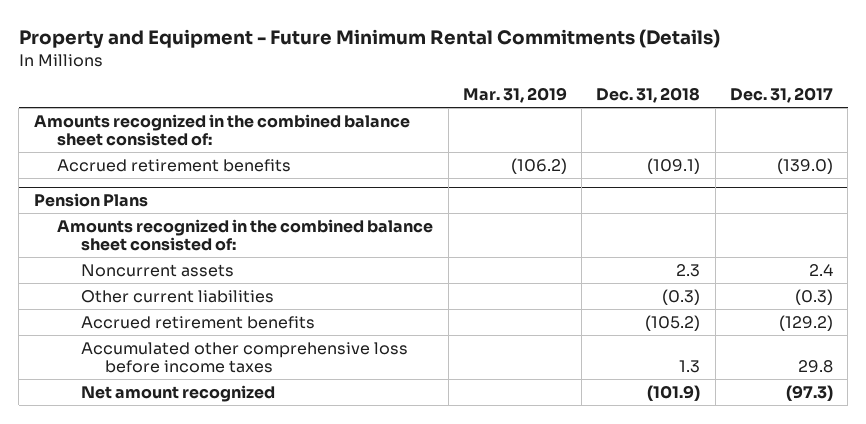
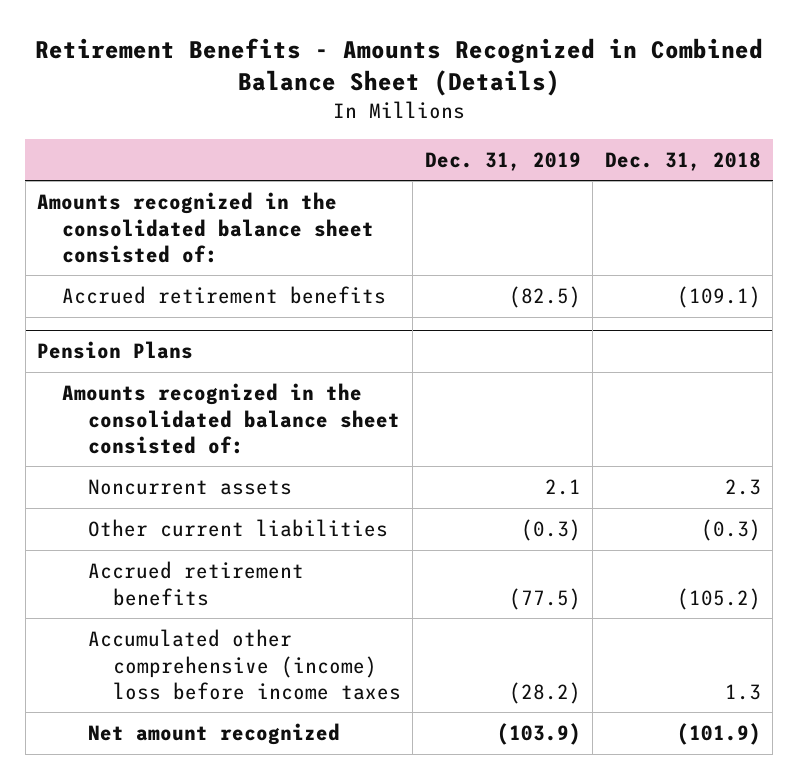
[18,28,720,49] Property and Equipment - Future Minimum Rental Commitments (Details) -> [35,37,764,96] Retirement Benefits - Amounts Recognized in Combined Balance Sheet (Details)
[462,87,567,104] Mar. 31, 2019 -> none
[729,87,833,104] Dec. 31, 2017 -> none
none -> [424,151,581,171] Dec. 31, 2019
[33,113,410,147] Amounts recognized in the combined balance sheet consisted of: -> [37,192,375,263] Amounts recognized in the consolidated balance sheet consisted of:
[57,218,434,252] Amounts recognized in the combined balance sheet consisted of: -> [62,383,400,454] Amounts recognized in the consolidated balance sheet consisted of:
[80,341,408,374] Accumulated other comprehensive loss before income taxes -> [87,629,401,700] Accumulated other comprehensive (income) loss before income taxes

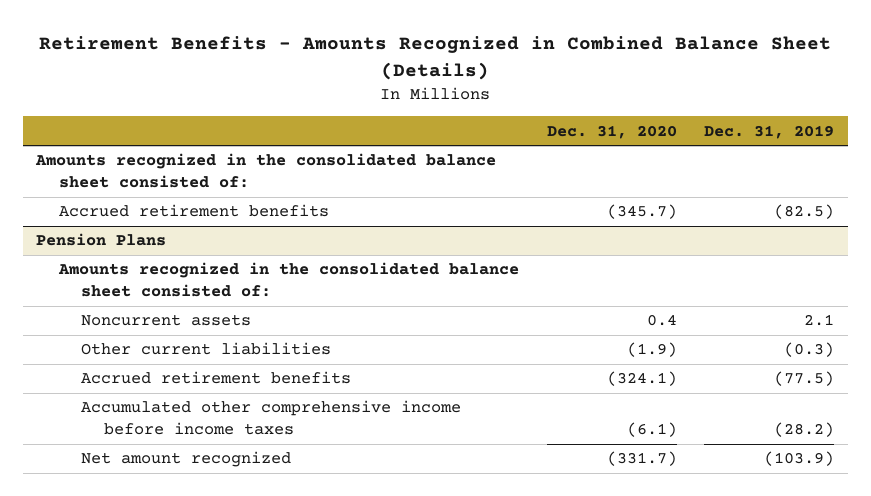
[604,151,761,171] Dec. 31, 2018 -> none
none -> [546,124,677,139] Dec. 31, 2020
[87,629,401,700] Accumulated other comprehensive (income) loss before income taxes -> [81,400,462,436] Accumulated other comprehensive income before income taxes

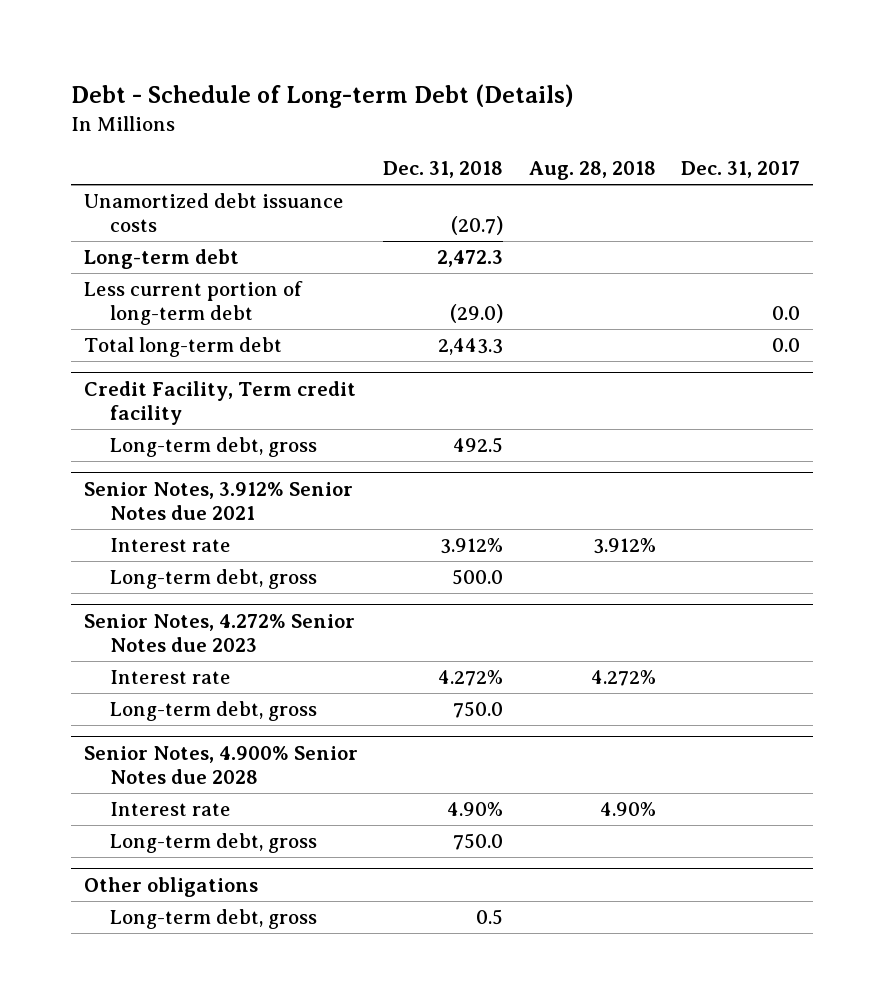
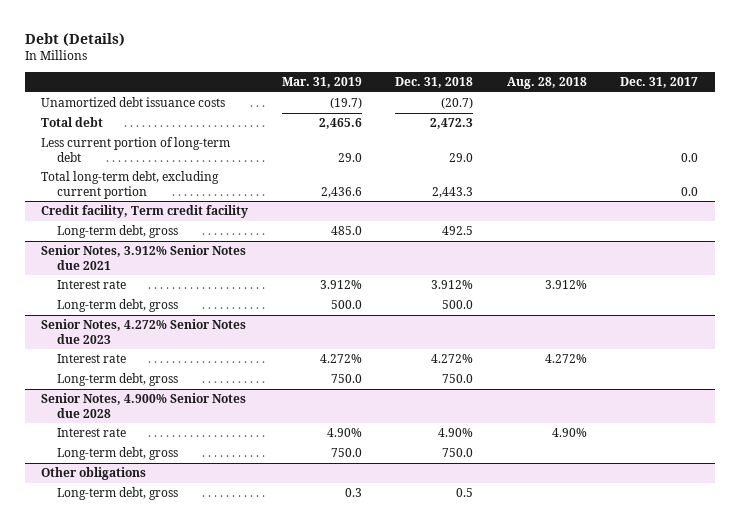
[71,84,575,109] Debt - Schedule of Long-term Debt (Details) -> [24,32,125,46] Debt (Details)
none -> [281,77,362,89] Mar. 31, 2019
[83,249,239,270] Long-term debt -> [41,117,104,128] Total debt
[450,304,504,324] (29.0) -> [449,152,474,162] 29.0
[83,337,282,358] Total long-term debt -> [41,171,220,199] Total long-term debt, excluding current portion
[83,381,356,426] Credit Facility, Term credit facility -> [41,205,249,219] Credit facility, Term credit facility

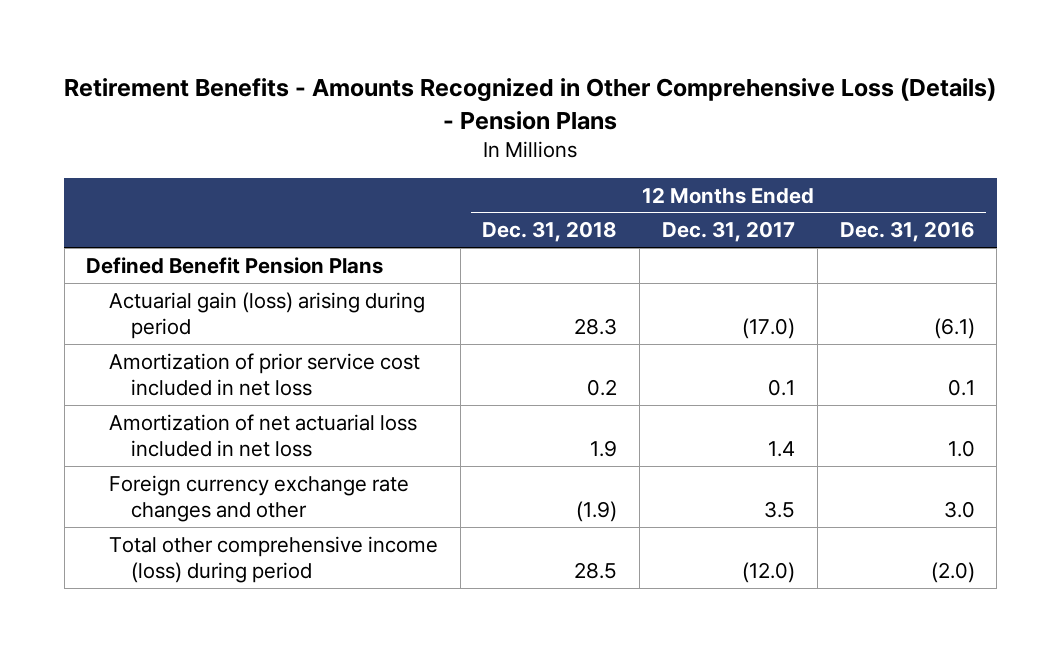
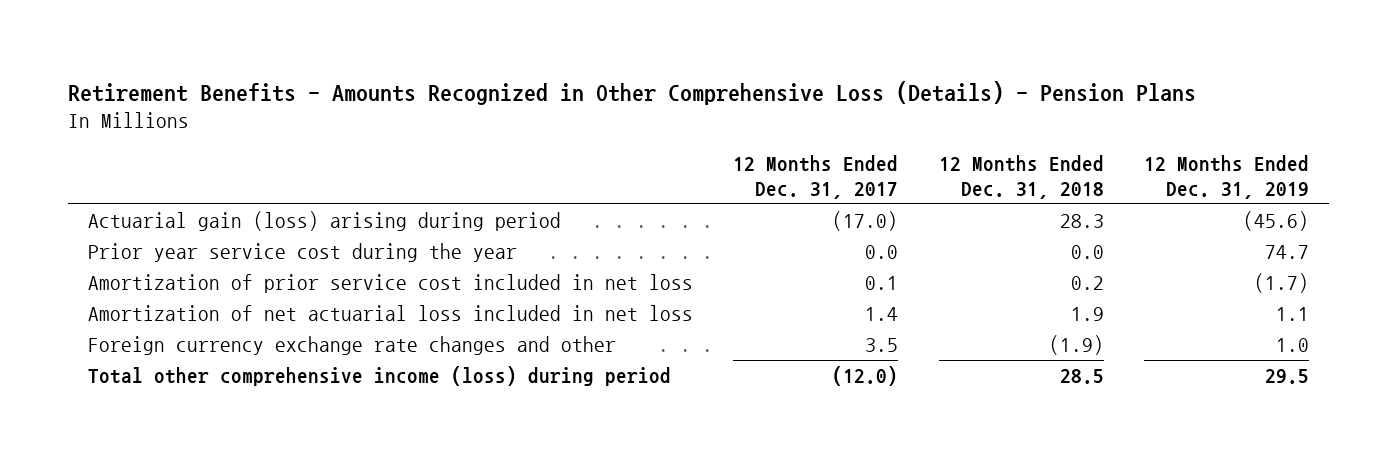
[839,221,975,243] Dec. 31, 2016 -> none
none -> [1143,154,1309,199] 12 Months Ended Dec. 31, 2019
[86,256,384,274] Defined Benefit Pension Plans -> none
none -> [88,243,518,263] Prior year service cost during the year

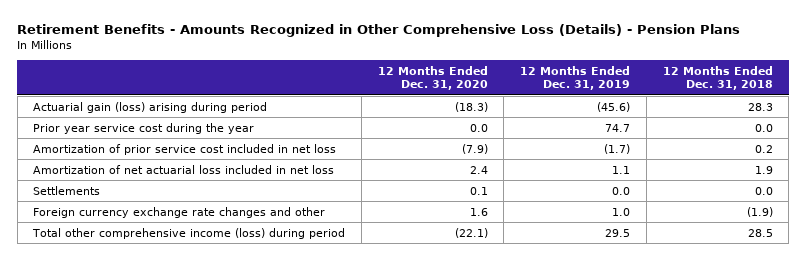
[733,154,899,199] 12 Months Ended Dec. 31, 2017 -> none
none -> [377,65,488,91] 12 Months Ended Dec. 31, 2020
none -> [33,185,101,195] Settlements

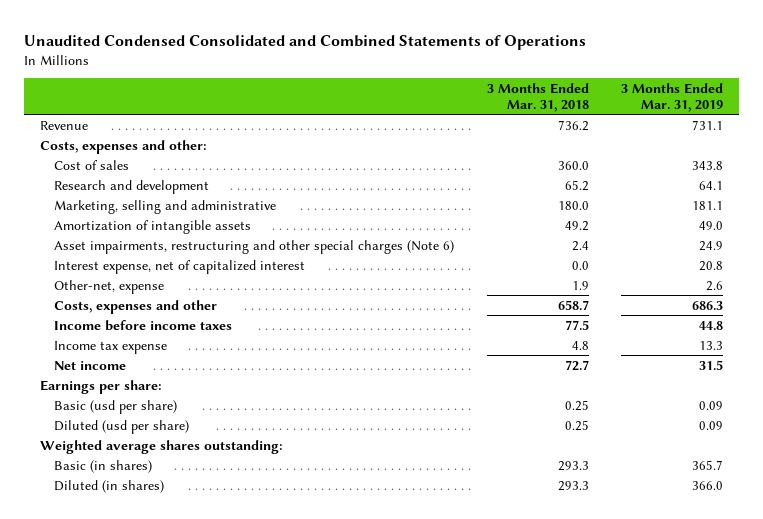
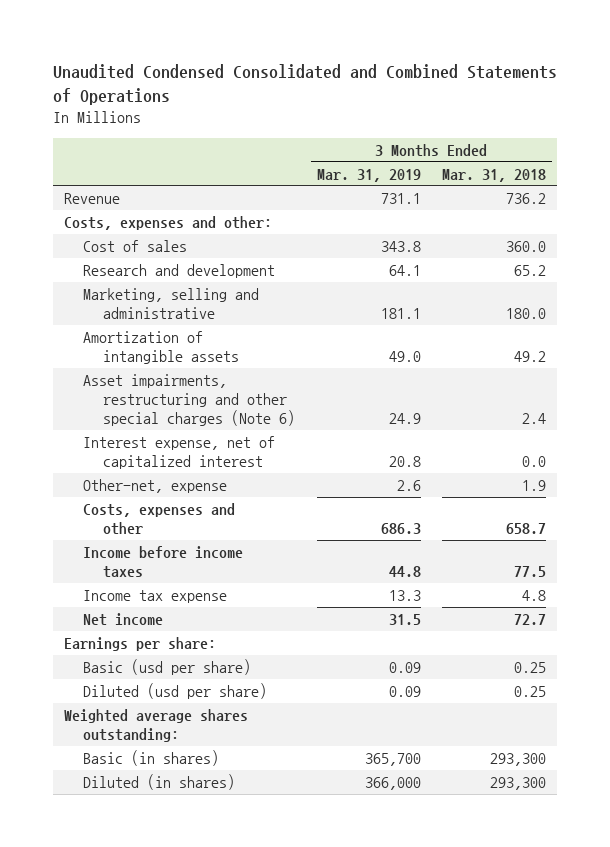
[557,460,589,471] 293.3 -> [490,752,547,766] 293,300
[691,459,723,470] 365.7 -> [364,752,421,766] 365,700
[557,480,589,491] 293.3 -> [490,776,547,790] 293,300
[691,480,723,490] 366.0 -> [364,776,421,790] 366,000

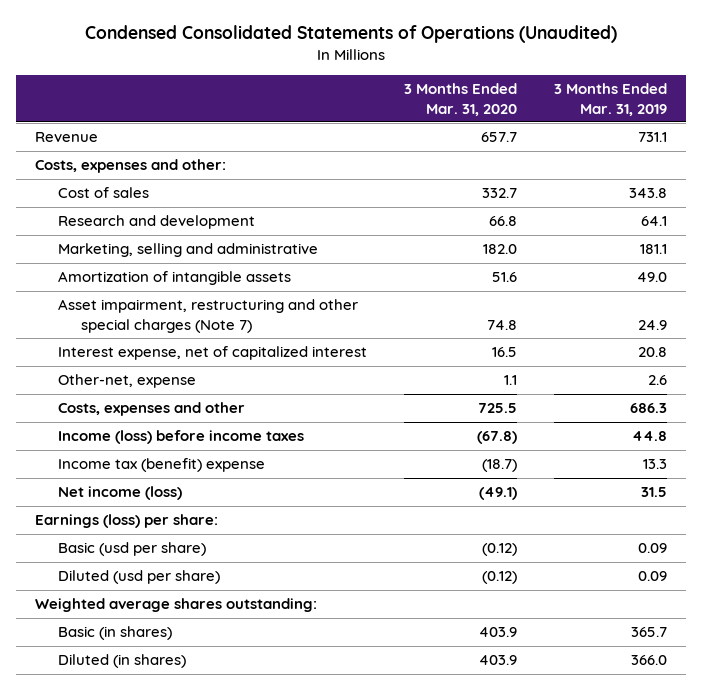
[52,64,557,106] Unaudited Condensed Consolidated and Combined Statements of Operations -> [85,25,618,44] Condensed Consolidated Statements of Operations (Unaudited)
[442,168,547,182] Mar. 31, 2018 -> none
none -> [404,83,518,116] 3 Months Ended Mar. 31, 2020
[83,373,296,427] Asset impairments, restructuring and other special charges (Note 6) -> [57,299,358,333] Asset impairment, restructuring and other special charges (Note 7)
[83,545,244,578] Income before income taxes -> [57,430,304,445] Income (loss) before income taxes
[83,589,228,603] Income tax expense -> [57,458,265,473] Income tax (benefit) expense
[83,612,164,626] Net income -> [57,486,182,501] Net income (loss)
[63,636,216,651] Earnings per share: -> [34,514,218,529] Earnings (loss) per share:
[364,752,421,766] 365,700 -> [631,627,668,638] 365.7
[364,776,421,790] 366,000 -> [631,655,668,666] 366.0

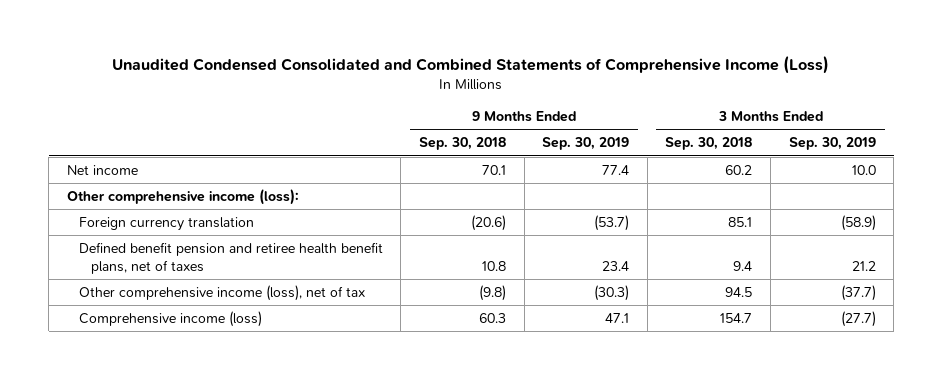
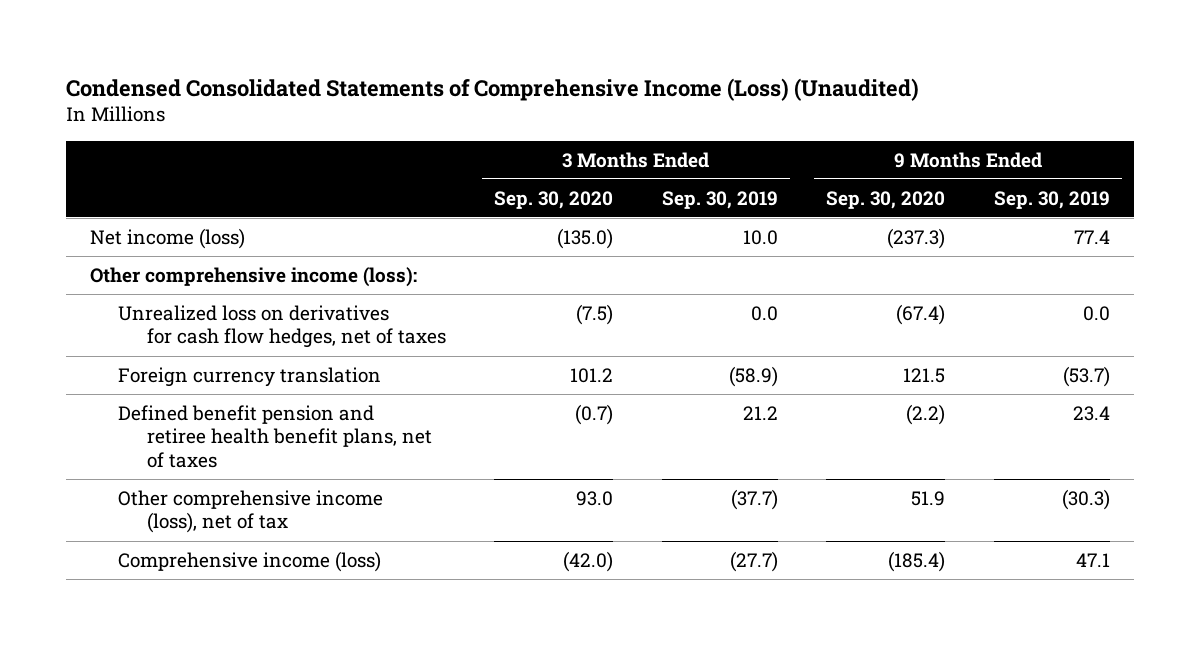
[112,56,830,75] Unaudited Condensed Consolidated and Combined Statements of Comprehensive Income (Loss) -> [65,77,919,101] Condensed Consolidated Statements of Comprehensive Income (Loss) (Unaudited)
[419,137,507,151] Sep. 30, 2018 -> none
[665,137,753,151] Sep. 30, 2018 -> none
none -> [494,190,614,209] Sep. 30, 2020
none -> [826,190,946,209] Sep. 30, 2020
[66,164,138,175] Net income -> [90,228,246,250] Net income (loss)
none -> [118,305,446,349] Unrealized loss on derivatives for cash flow hedges, net of taxes

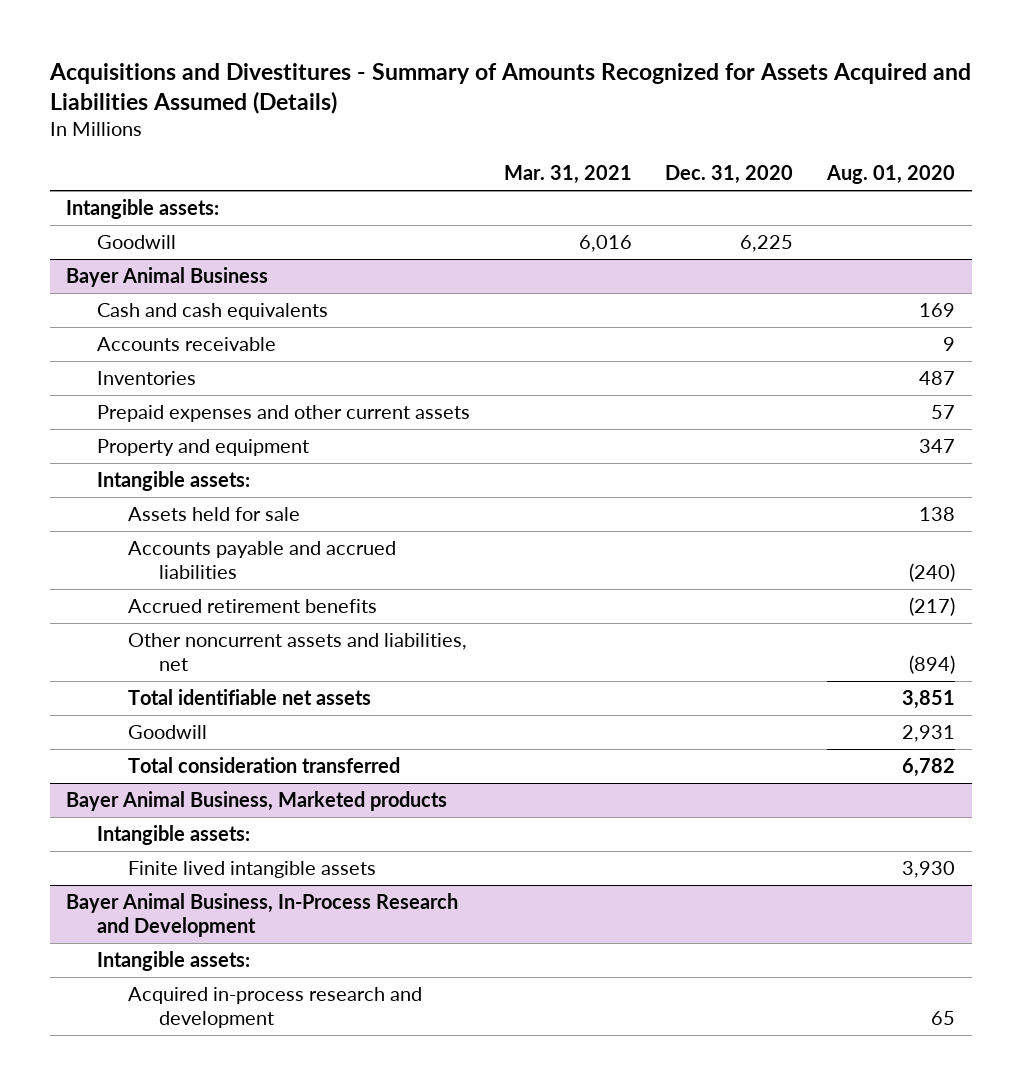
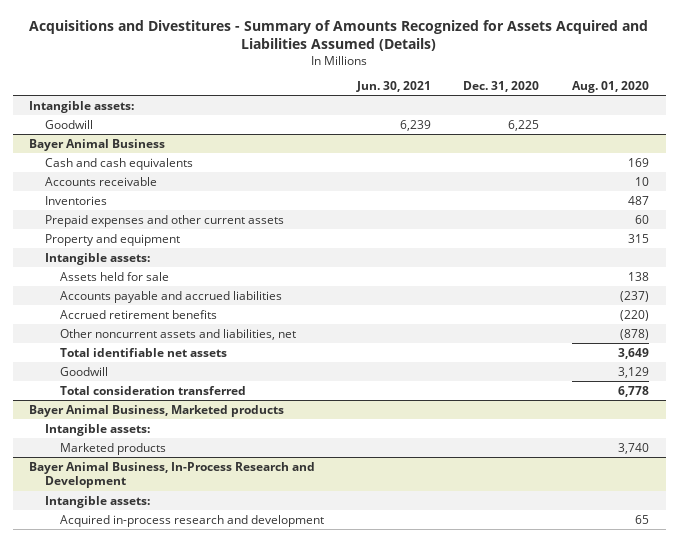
[503,165,632,185] Mar. 31, 2021 -> none
none -> [355,81,431,93] Jun. 30, 2021
[942,337,955,352] 9 -> [635,176,650,186] 10
[930,405,955,420] 57 -> [635,214,650,224] 60
[918,439,955,454] 347 -> [628,233,650,243] 315
[908,563,955,583] (240) -> [620,290,650,302] (237)
[908,597,955,617] (217) -> [620,309,650,321] (220)
[908,655,955,675] (894) -> [620,328,650,340] (878)
[901,690,955,710] 3,851 -> [618,347,650,359] 3,649
[901,725,955,743] 2,931 -> [618,366,650,378] 3,129
[901,758,955,778] 6,782 -> [618,385,650,397] 6,778
[127,861,376,879] Finite lived intangible assets -> none
none -> [59,442,166,455] Marketed products

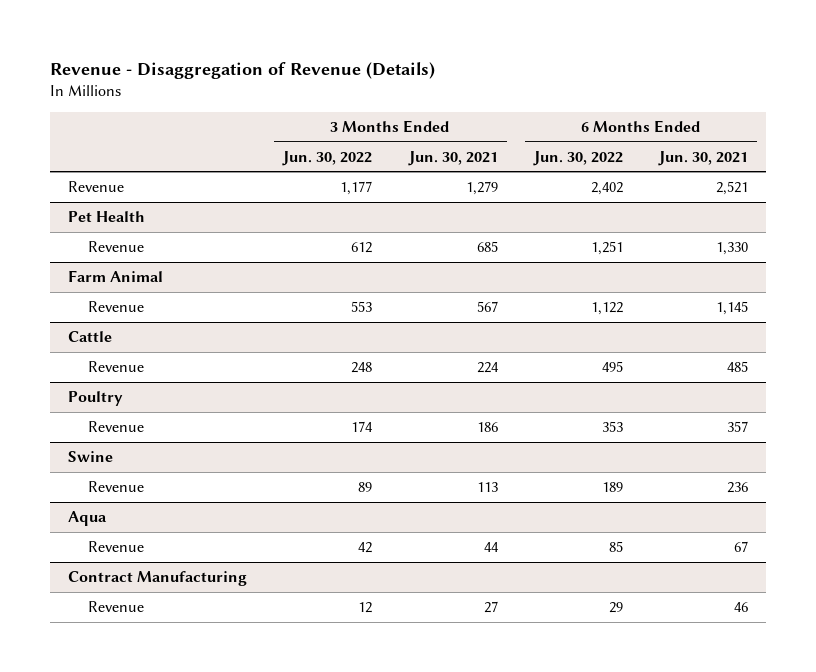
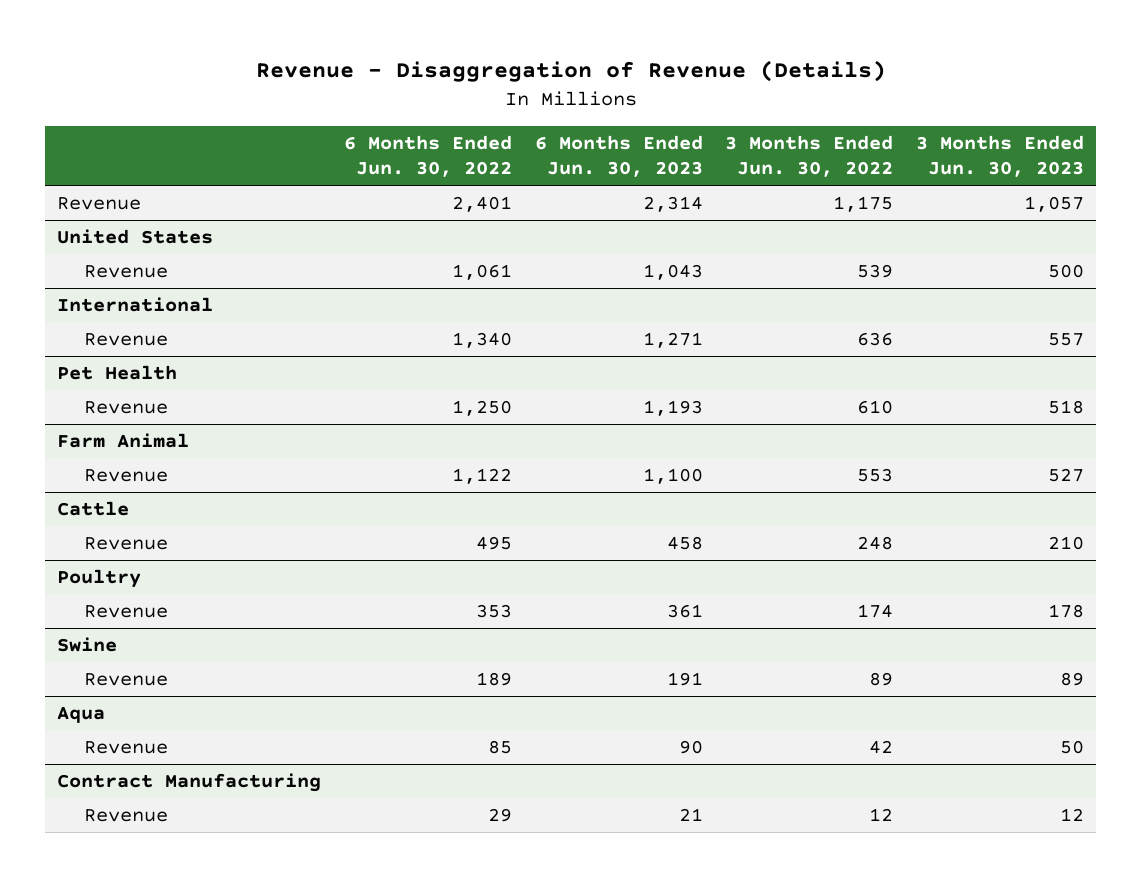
[407,150,498,166] Jun. 30, 2021 -> none
[658,150,749,166] Jun. 30, 2021 -> none
none -> [534,134,703,177] 6 Months Ended Jun. 30, 2023
none -> [916,134,1085,177] 3 Months Ended Jun. 30, 2023
[340,181,373,196] 1,177 -> [833,196,894,213] 1,175
[590,182,623,196] 2,402 -> [451,196,512,213] 2,401
none -> [56,229,213,245] United States
none -> [84,265,169,279] Revenue
none -> [56,297,213,313] International
none -> [84,333,169,347] Revenue
[351,242,373,254] 612 -> [857,400,894,415] 610
[590,241,623,256] 1,251 -> [451,400,512,417] 1,250

